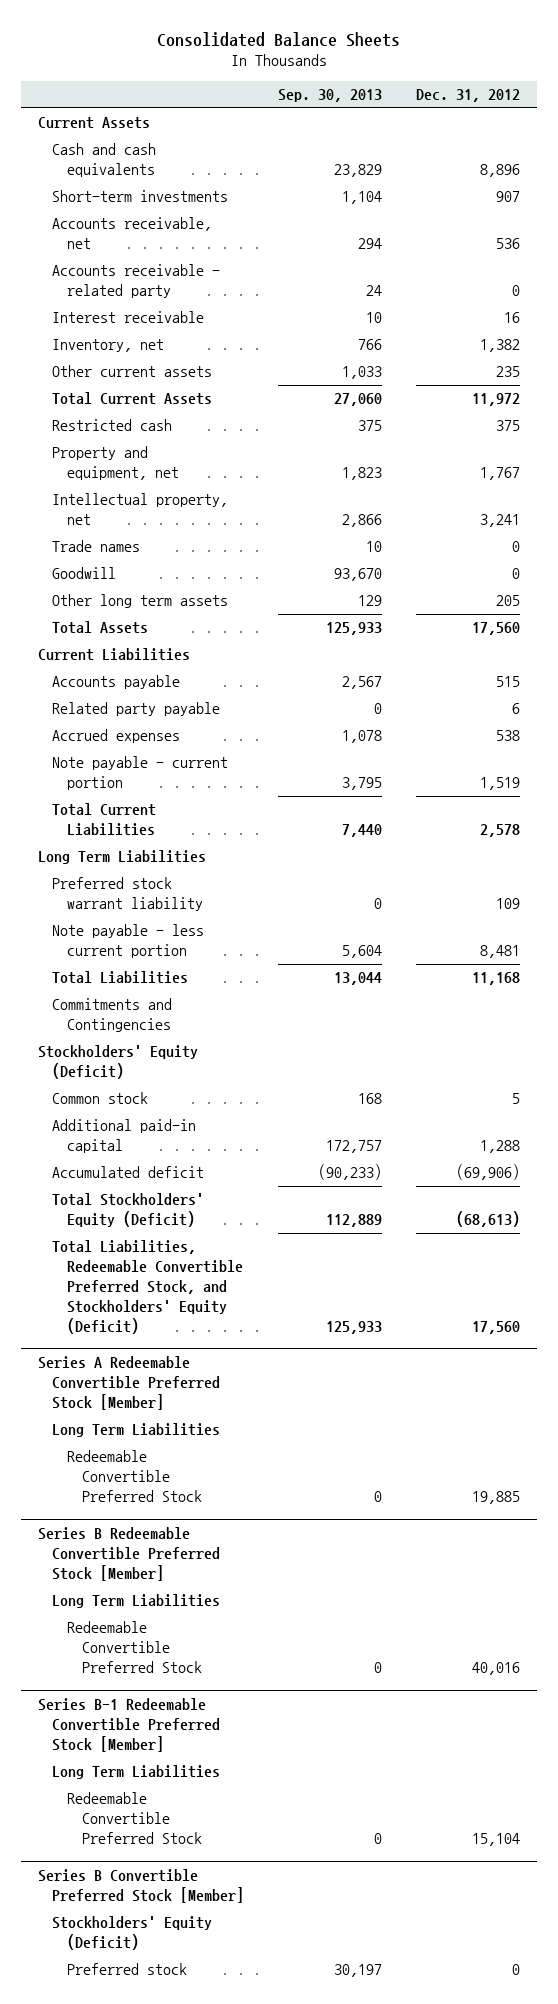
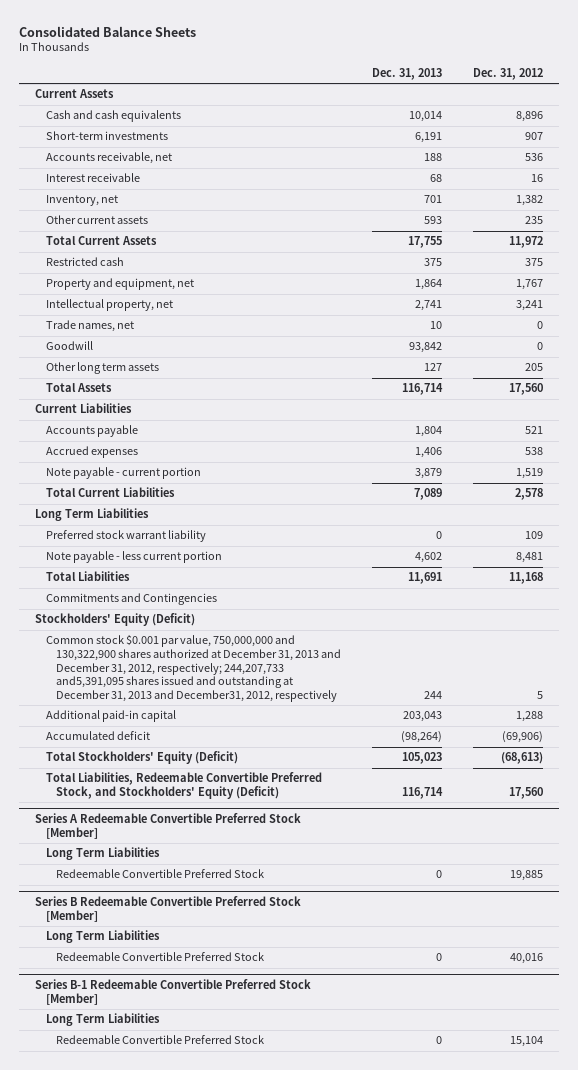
[278,89,383,103] Sep. 30, 2013 -> none
none -> [372,67,443,80] Dec. 31, 2013
[52,264,221,299] Accounts receivable - related party -> none
[52,540,141,553] Trade names -> [45,320,134,333] Trade names, net
[52,702,221,717] Related party payable -> none
[496,676,521,688] 515 -> [525,426,544,435] 521
[52,1092,149,1105] Common stock -> [45,634,342,703] Common stock $0.001 par value, 750,000,000 and 130,322,900 shares authorized at December 31, 2013 and December 31, 2012, respectively; 244,207,733 and5,391,095 shares issued and outstanding at December 31, 2013 and December31, 2012, respectively
[37,1869,245,1904] Series B Convertible Preferred Stock [Member] -> none
[52,1916,213,1951] Stockholders' Equity (Deficit) -> none
[67,1963,188,1976] Preferred stock -> none

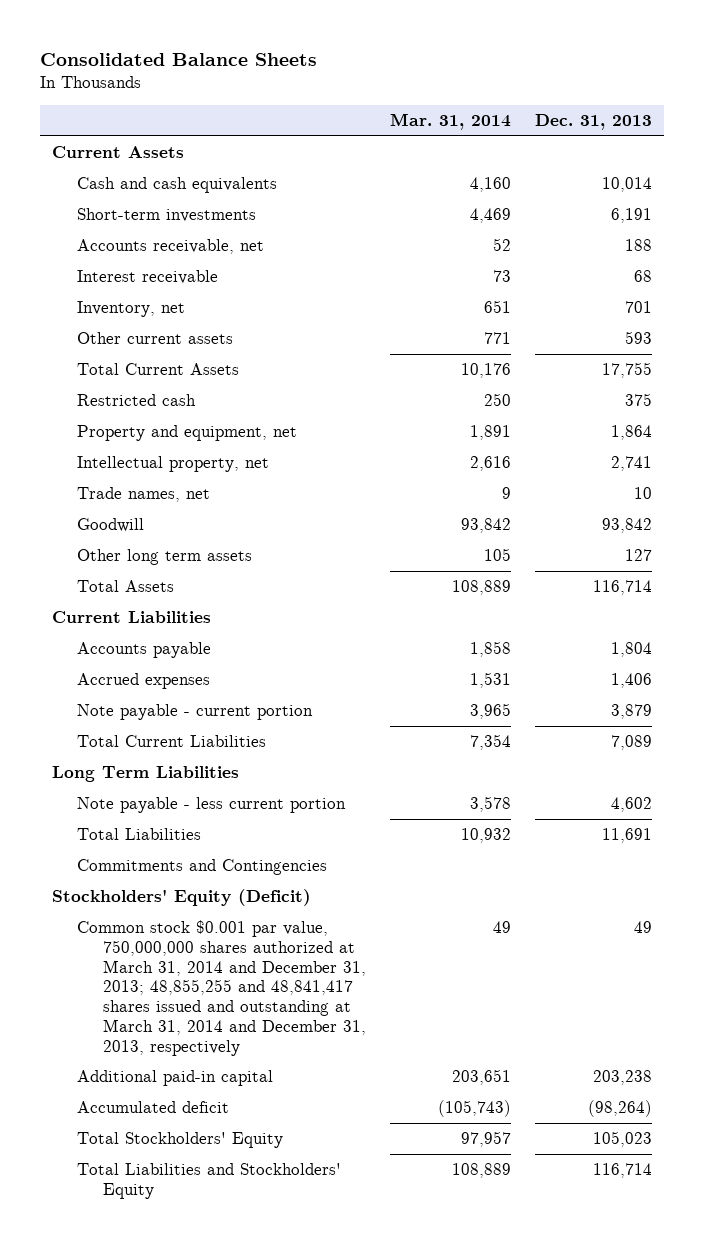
[473,67,544,80] Dec. 31, 2012 -> none
none -> [390,113,512,131] Mar. 31, 2014
[45,530,206,543] Preferred stock warrant liability -> none
[45,634,342,703] Common stock $0.001 par value, 750,000,000 and 130,322,900 shares authorized at December 31, 2013 and December 31, 2012, respectively; 244,207,733 and5,391,095 shares issued and outstanding at December 31, 2013 and December31, 2012, respectively -> [77,920,367,1056] Common stock $0.001 par value, 750,000,000 shares authorized at March 31, 2014 and December 31, 2013; 48,855,255 and 48,841,417 shares issued and outstanding at March 31, 2014 and December 31, 2013, respectively
[424,691,443,700] 244 -> [634,921,653,934] 49
[403,711,443,723] 203,043 -> [593,1070,653,1086] 203,238
[34,813,301,839] Series A Redeemable Convertible Preferred Stock [Member] -> none
[45,847,160,861] Long Term Liabilities -> none
[56,869,265,879] Redeemable Convertible Preferred Stock -> none
[34,896,301,922] Series B Redeemable Convertible Preferred Stock [Member] -> none
[45,930,160,944] Long Term Liabilities -> none
[56,952,265,962] Redeemable Convertible Preferred Stock -> none
[34,979,311,1005] Series B-1 Redeemable Convertible Preferred Stock [Member] -> none
[45,1013,160,1027] Long Term Liabilities -> none
[56,1035,265,1045] Redeemable Convertible Preferred Stock -> none
[45,751,238,765] Total Stockholders' Equity (Deficit) -> [77,1132,284,1149] Total Stockholders' Equity
[45,772,322,800] Total Liabilities, Redeemable Convertible Preferred Stock, and Stockholders' Equity (Deficit) -> [77,1163,342,1199] Total Liabilities and Stockholders' Equity

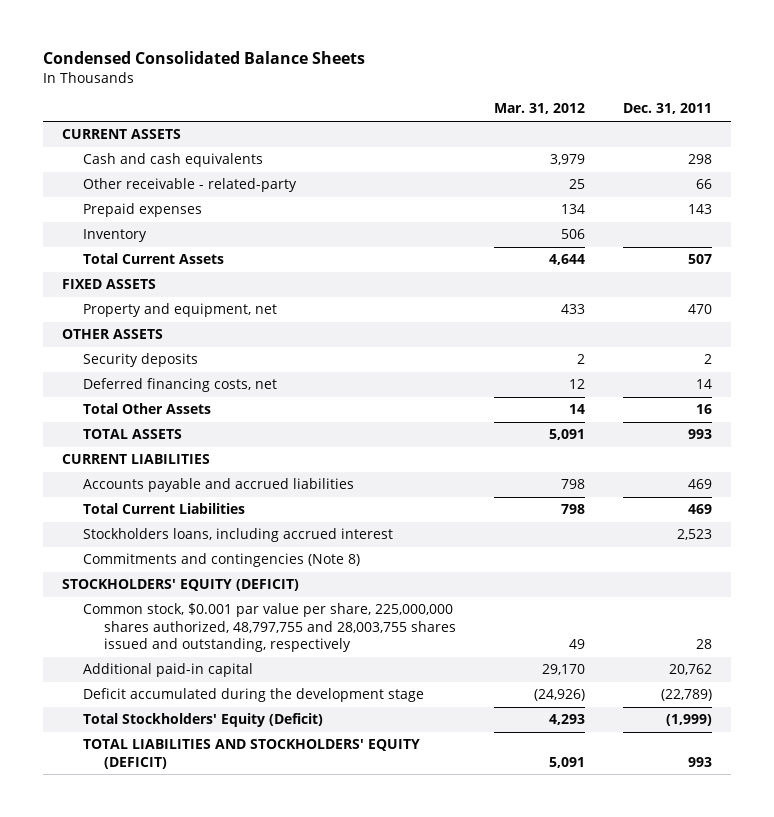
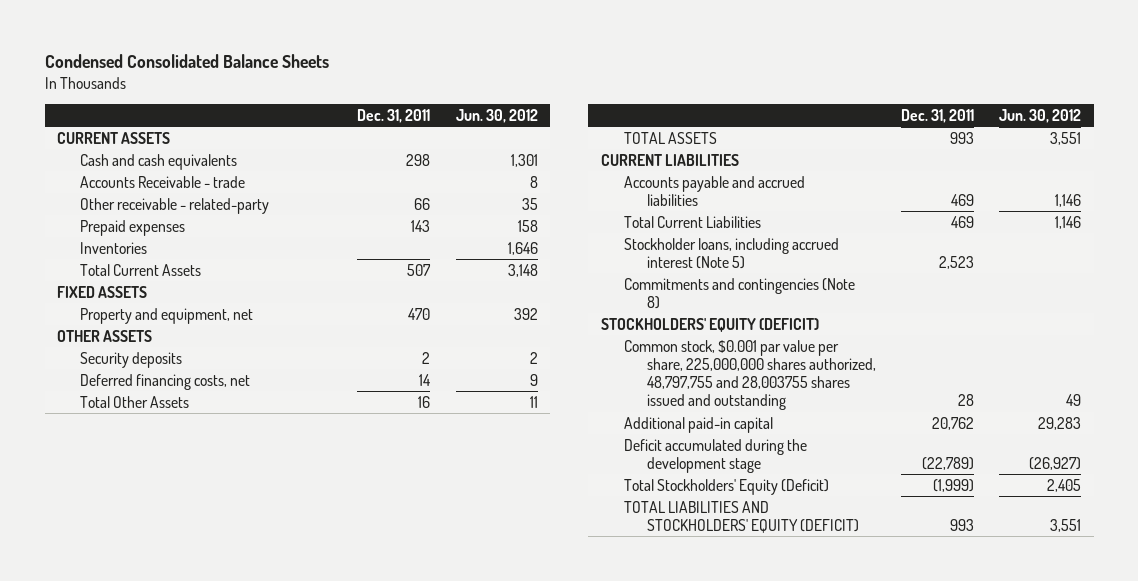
[493,103,585,115] Mar. 31, 2012 -> none
none -> [455,108,538,123] Jun. 30, 2012
none -> [80,175,246,188] Accounts Receivable - trade
[83,229,148,243] Inventory -> [80,241,148,254] Inventories
[83,528,394,543] Stockholders loans, including accrued interest -> [624,237,840,269] Stockholder loans, including accrued interest (Note 5)
[83,603,456,653] Common stock, $0.001 par value per share, 225,000,000 shares authorized, 48,797,755 and 28,003,755 shares issued and outstanding, respectively -> [624,339,877,411] Common stock, $0.001 par value per share, 225,000,000 shares authorized, 48,797,755 and 28,003755 shares issued and outstanding

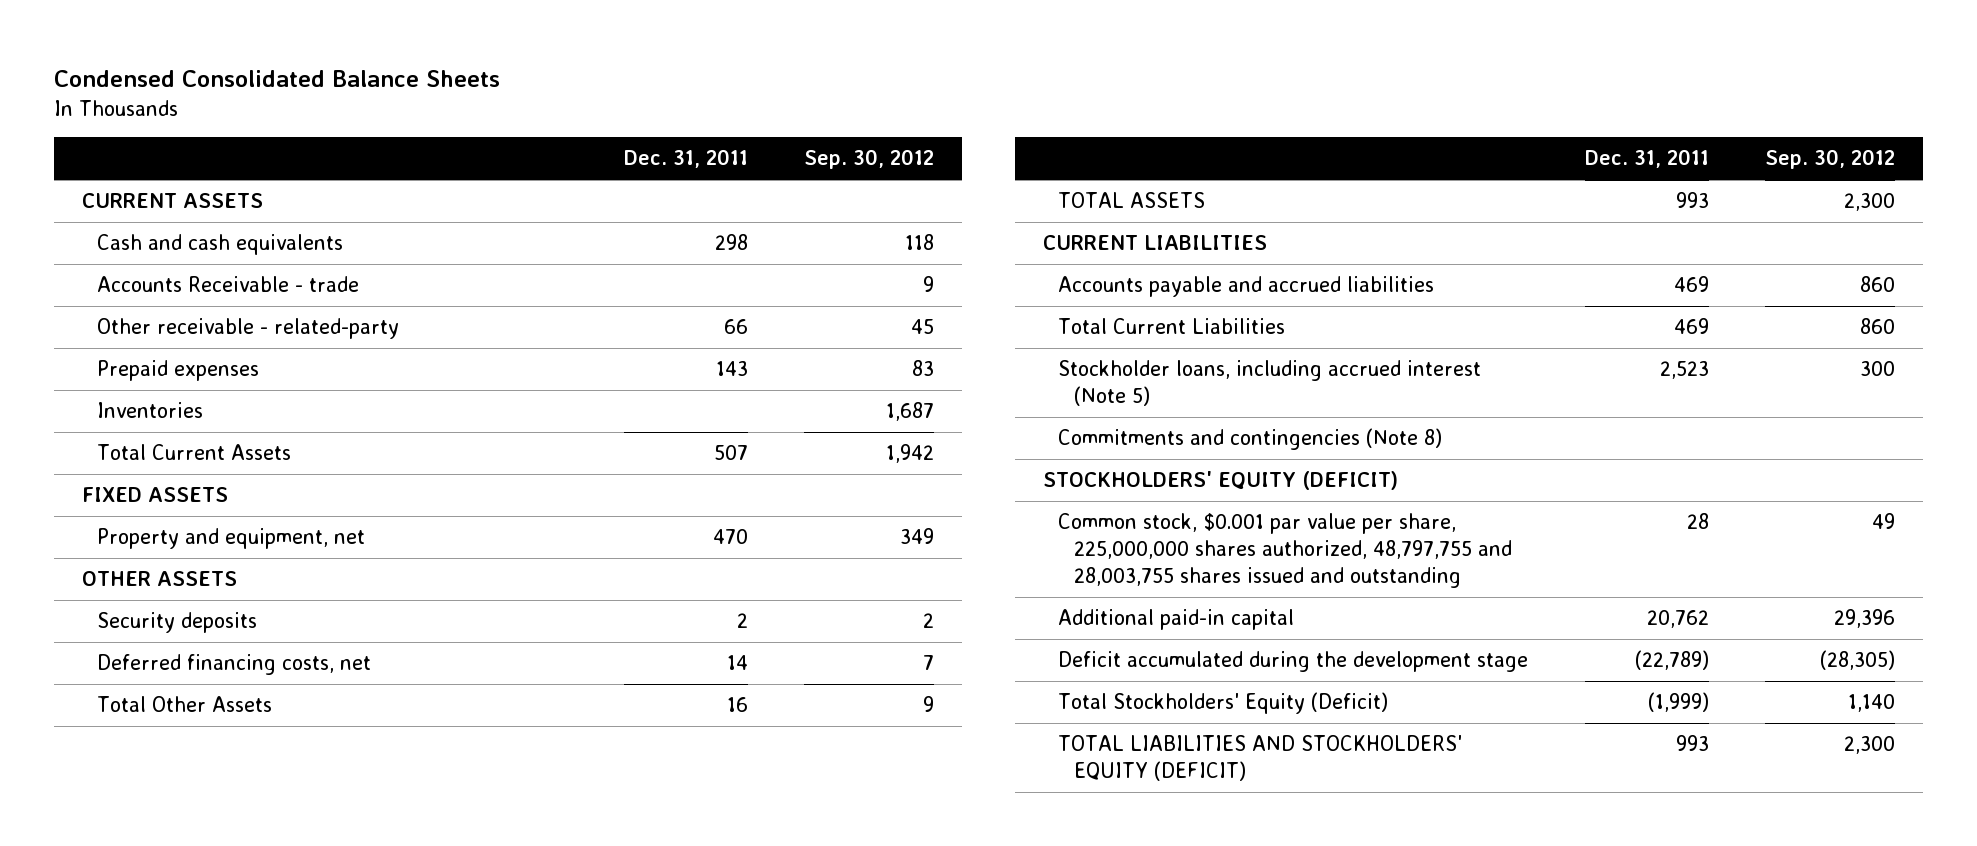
[455,108,538,123] Jun. 30, 2012 -> none
none -> [803,149,934,170] Sep. 30, 2012
[624,339,877,411] Common stock, $0.001 par value per share, 225,000,000 shares authorized, 48,797,755 and 28,003755 shares issued and outstanding -> [1058,513,1512,589] Common stock, $0.001 par value per share, 225,000,000 shares authorized, 48,797,755 and 28,003,755 shares issued and outstanding

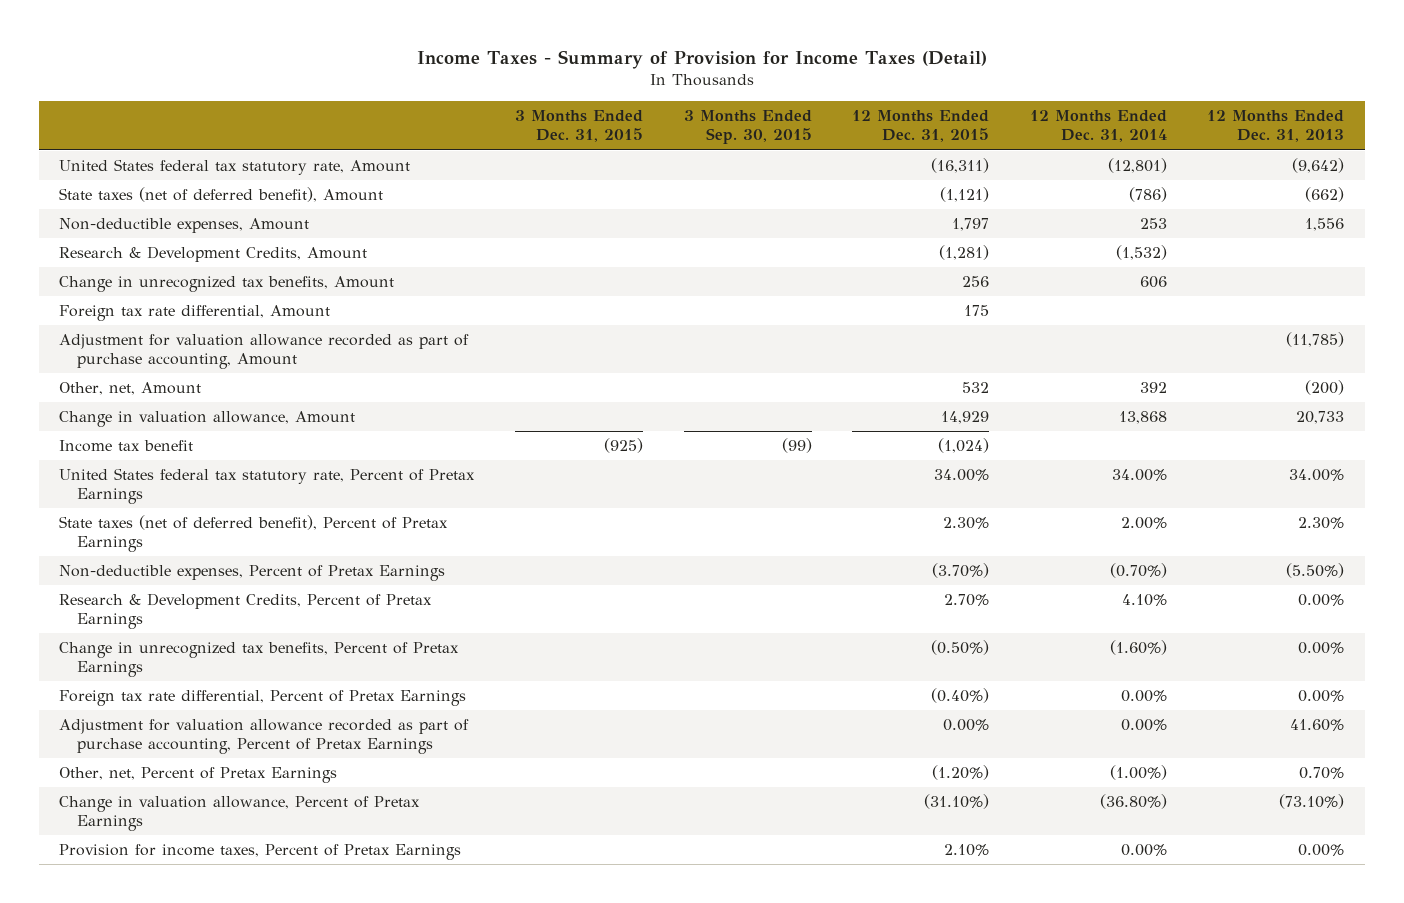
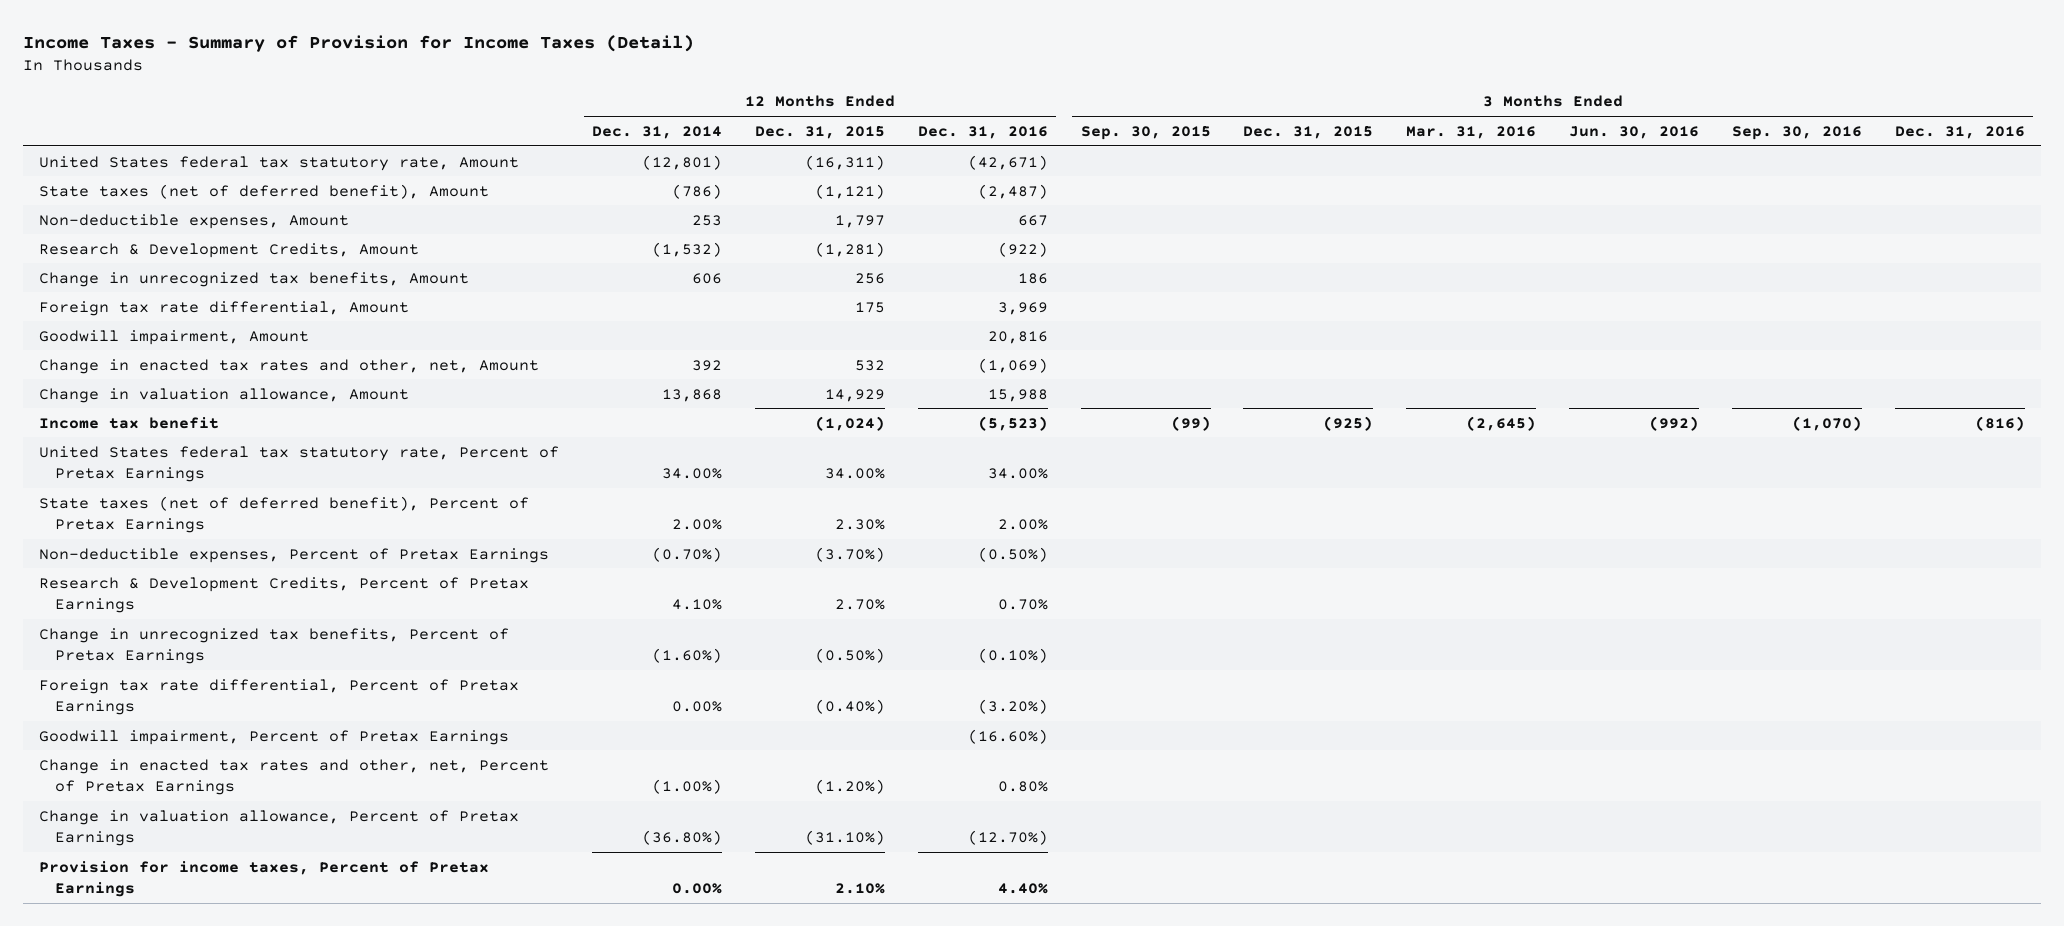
[1207,110,1345,143] 12 Months Ended Dec. 31, 2013 -> none
none -> [917,125,1048,139] Dec. 31, 2016
none -> [1406,125,1537,139] Mar. 31, 2016
none -> [1569,125,1700,139] Jun. 30, 2016
none -> [1731,125,1862,140] Sep. 30, 2016
none -> [1894,125,2025,139] Dec. 31, 2016
[59,334,470,370] Adjustment for valuation allowance recorded as part of purchase accounting, Amount -> none
none -> [39,329,310,345] Goodwill impairment, Amount
[59,382,202,396] Other, net, Amount -> [39,358,540,374] Change in enacted tax rates and other, net, Amount
[59,719,470,755] Adjustment for valuation allowance recorded as part of purchase accounting, Percent of Pretax Earnings -> none
none -> [39,729,510,745] Goodwill impairment, Percent of Pretax Earnings
[59,767,338,784] Other, net, Percent of Pretax Earnings -> [39,758,550,795] Change in enacted tax rates and other, net, Percent of Pretax Earnings

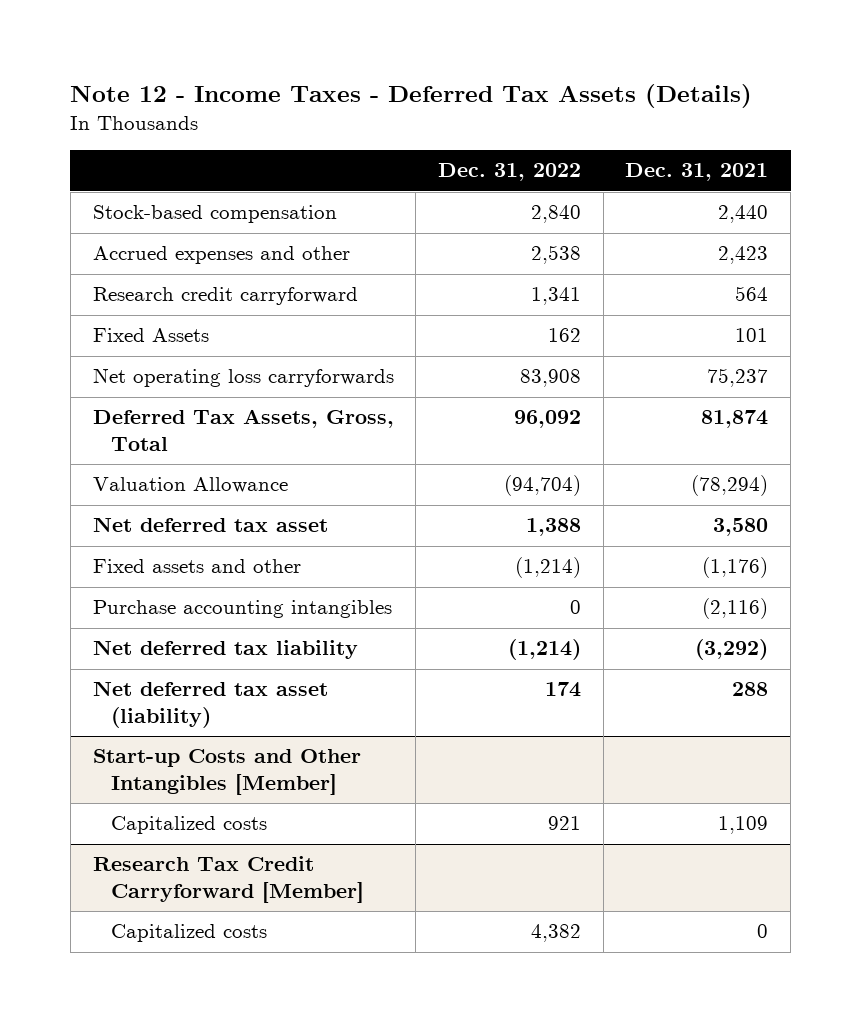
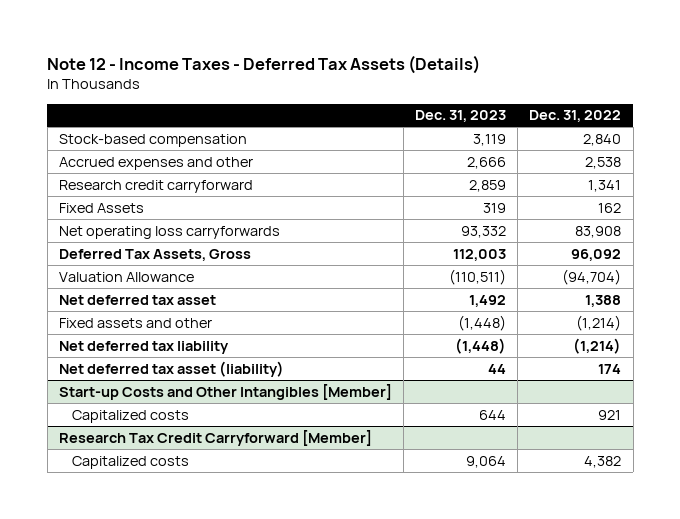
[625,163,769,182] Dec. 31, 2021 -> none
none -> [415,110,507,123] Dec. 31, 2023
[92,409,394,451] Deferred Tax Assets, Gross, Total -> [58,248,251,261] Deferred Tax Assets, Gross
[92,600,392,619] Purchase accounting intangibles -> none

